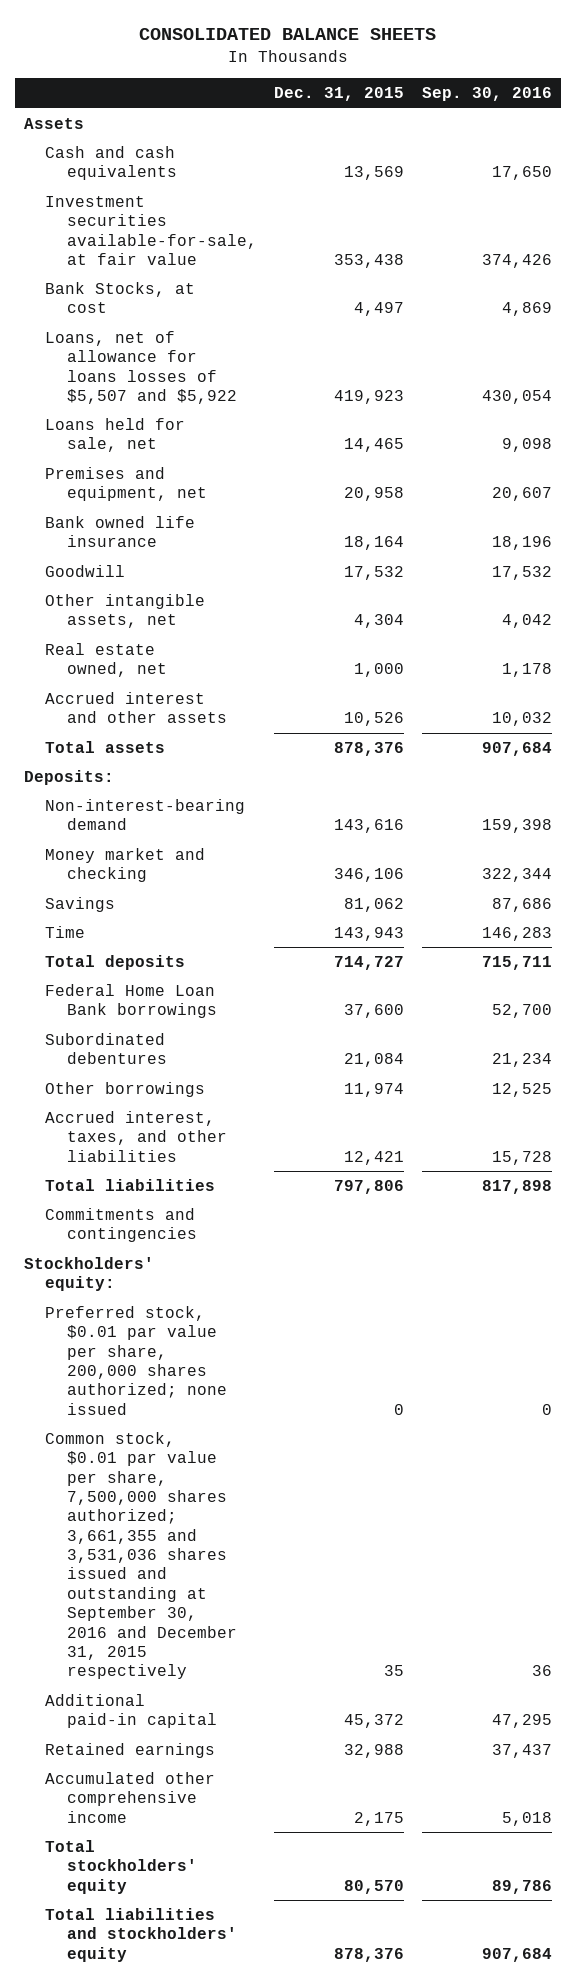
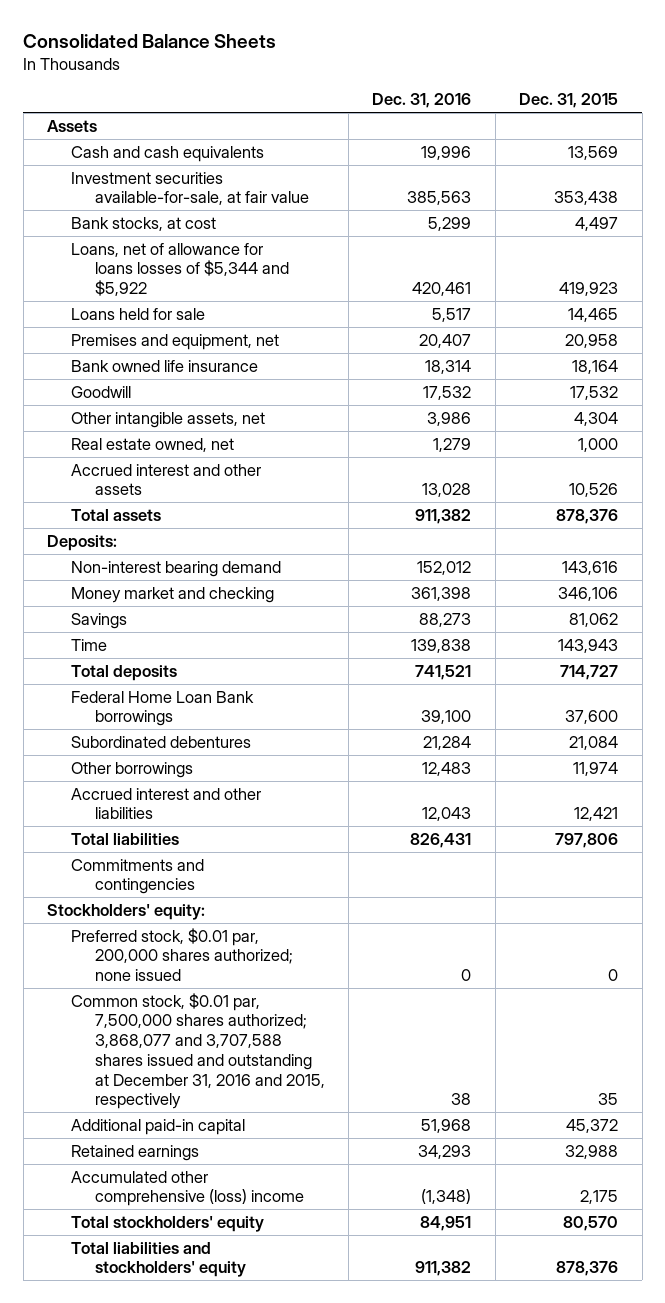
[139,28,437,41] CONSOLIDATED BALANCE SHEETS -> [23,34,277,49] Consolidated Balance Sheets
[422,87,553,102] Sep. 30, 2016 -> none
none -> [372,93,472,109] Dec. 31, 2016
[45,282,196,314] Bank Stocks, at cost -> [70,216,216,231] Bank stocks, at cost
[45,331,237,405] Loans, net of allowance for loans losses of $5,507 and $5,922 -> [70,242,289,297] Loans, net of allowance for loans losses of $5,344 and $5,922
[45,418,186,453] Loans held for sale, net -> [70,307,205,320] Loans held for sale
[45,799,246,831] Non-interest-bearing demand -> [70,560,281,577] Non-interest bearing demand
[45,1111,227,1162] Accrued interest, taxes, and other liabilities -> [70,787,261,820] Accrued interest and other liabilities
[45,1306,227,1415] Preferred stock, $0.01 par value per share, 200,000 shares authorized; none issued -> [70,927,293,982] Preferred stock, $0.01 par, 200,000 shares authorized; none issued
[45,1432,237,1680] Common stock, $0.01 par value per share, 7,500,000 shares authorized; 3,661,355 and 3,531,036 shares issued and outstanding at September 30, 2016 and December 31, 2015 respectively -> [70,992,325,1110] Common stock, $0.01 par, 7,500,000 shares authorized; 3,868,077 and 3,707,588 shares issued and outstanding at December 31, 2016 and 2015, respectively
[45,1772,216,1823] Accumulated other comprehensive income -> [70,1170,304,1207] Accumulated other comprehensive (loss) income

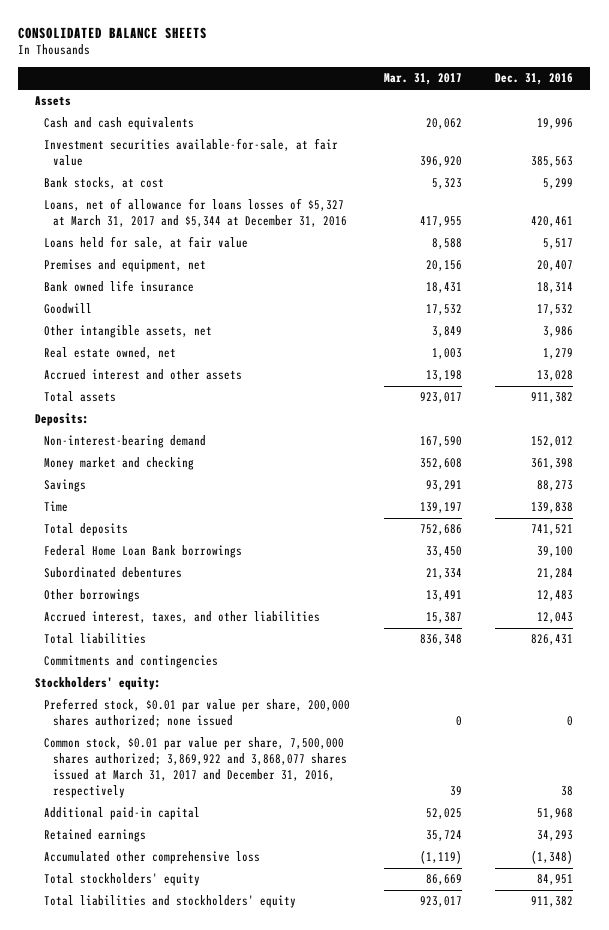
[23,34,277,49] Consolidated Balance Sheets -> [18,26,208,39] CONSOLIDATED BALANCE SHEETS
[519,93,619,109] Dec. 31, 2015 -> none
none -> [383,73,462,86] Mar. 31, 2017
[70,242,289,297] Loans, net of allowance for loans losses of $5,344 and $5,922 -> [43,198,347,228] Loans, net of allowance for loans losses of $5,327 at March 31, 2017 and $5,344 at December 31, 2016
[70,307,205,320] Loans held for sale -> [43,236,248,250] Loans held for sale, at fair value
[70,560,281,577] Non-interest bearing demand -> [43,435,206,449] Non-interest-bearing demand
[70,787,261,820] Accrued interest and other liabilities -> [43,611,320,624] Accrued interest, taxes, and other liabilities
[70,927,293,982] Preferred stock, $0.01 par, 200,000 shares authorized; none issued -> [43,698,350,728] Preferred stock, $0.01 par value per share, 200,000 shares authorized; none issued
[70,992,325,1110] Common stock, $0.01 par, 7,500,000 shares authorized; 3,868,077 and 3,707,588 shares issued and outstanding at December 31, 2016 and 2015, respectively -> [43,737,347,799] Common stock, $0.01 par value per share, 7,500,000 shares authorized; 3,869,922 and 3,868,077 shares issued at March 31, 2017 and December 31, 2016, respectively
[70,1170,304,1207] Accumulated other comprehensive (loss) income -> [43,851,260,865] Accumulated other comprehensive loss

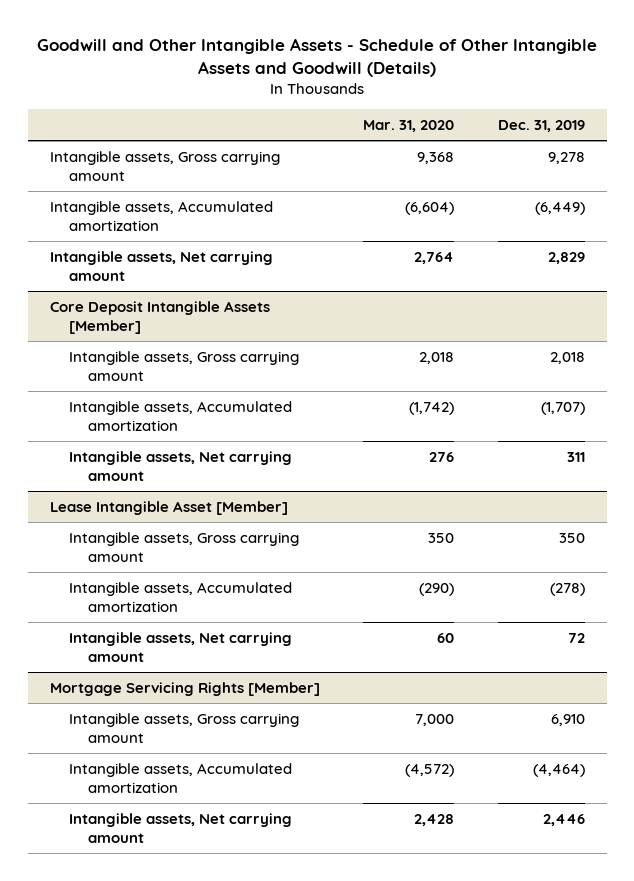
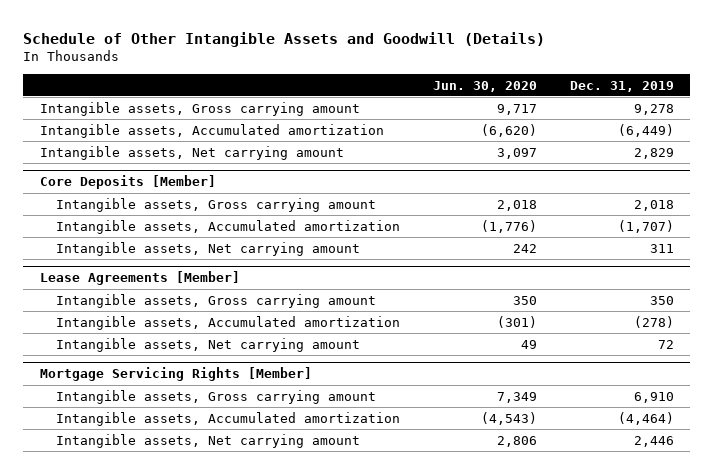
[37,37,598,78] Goodwill and Other Intangible Assets - Schedule of Other Intangible Assets and Goodwill (Details) -> [23,31,546,47] Schedule of Other Intangible Assets and Goodwill (Details)
[363,119,455,132] Mar. 31, 2020 -> none
none -> [432,80,537,92] Jun. 30, 2020
[49,300,270,334] Core Deposit Intangible Assets [Member] -> [39,175,216,190] Core Deposits [Member]
[49,500,288,515] Lease Intangible Asset [Member] -> [39,271,240,286] Lease Agreements [Member]

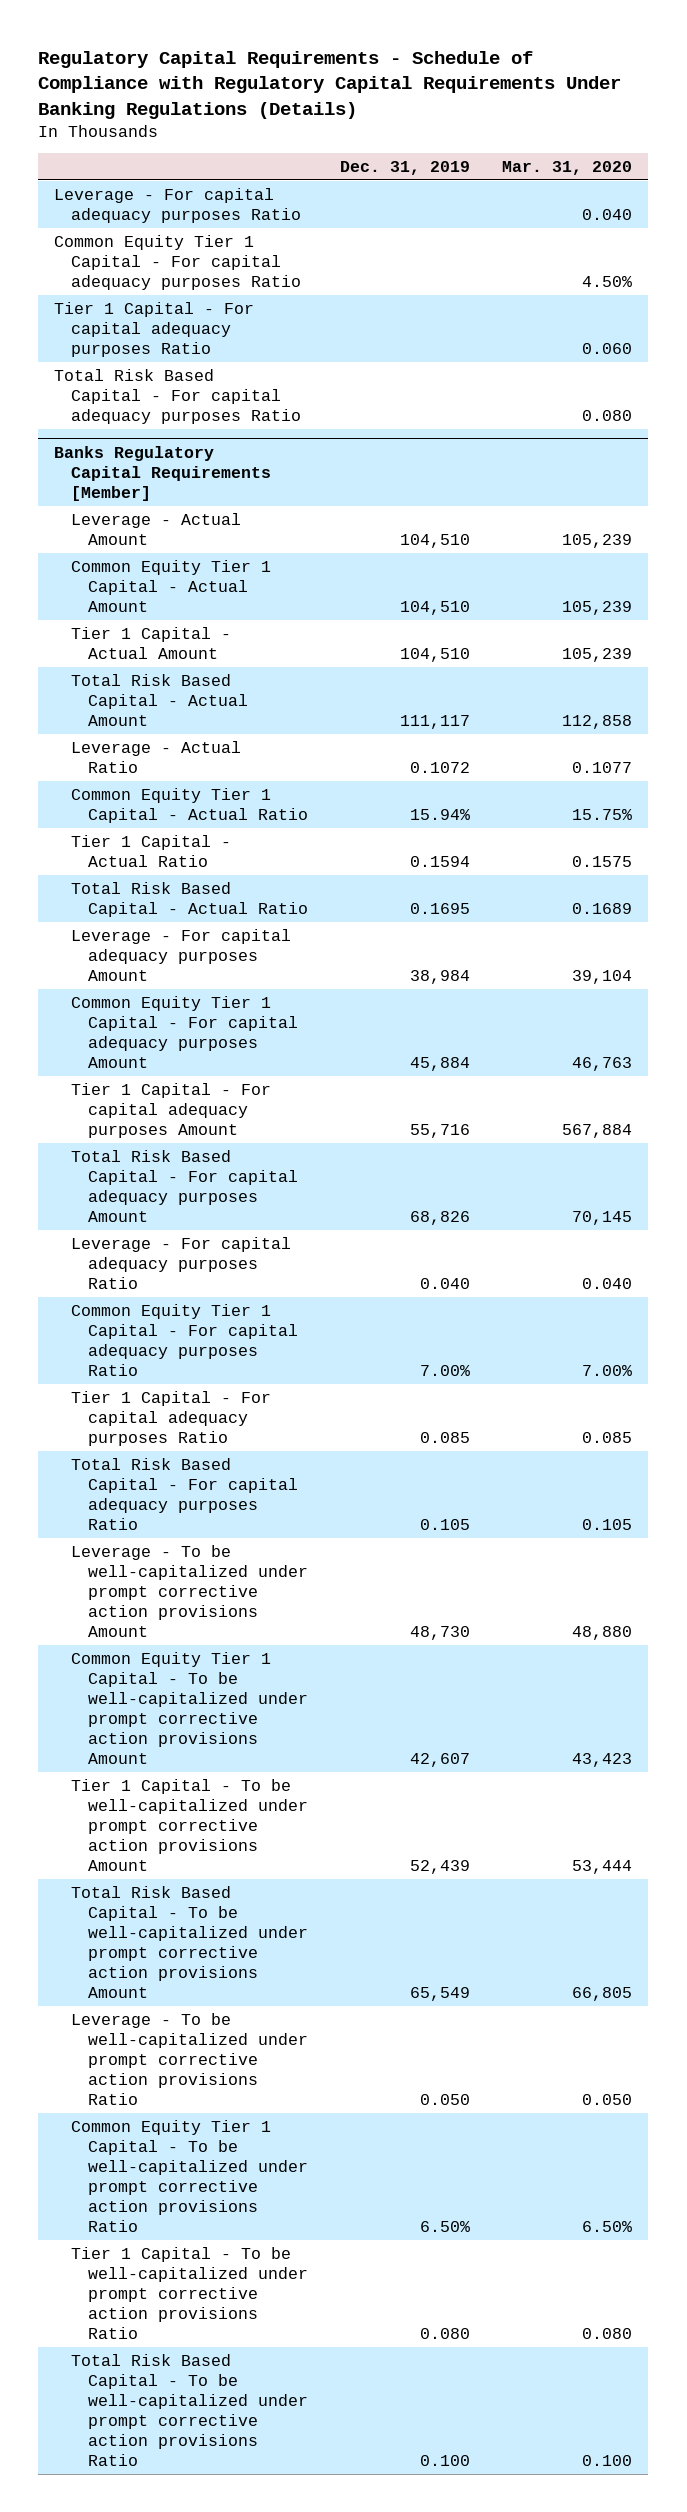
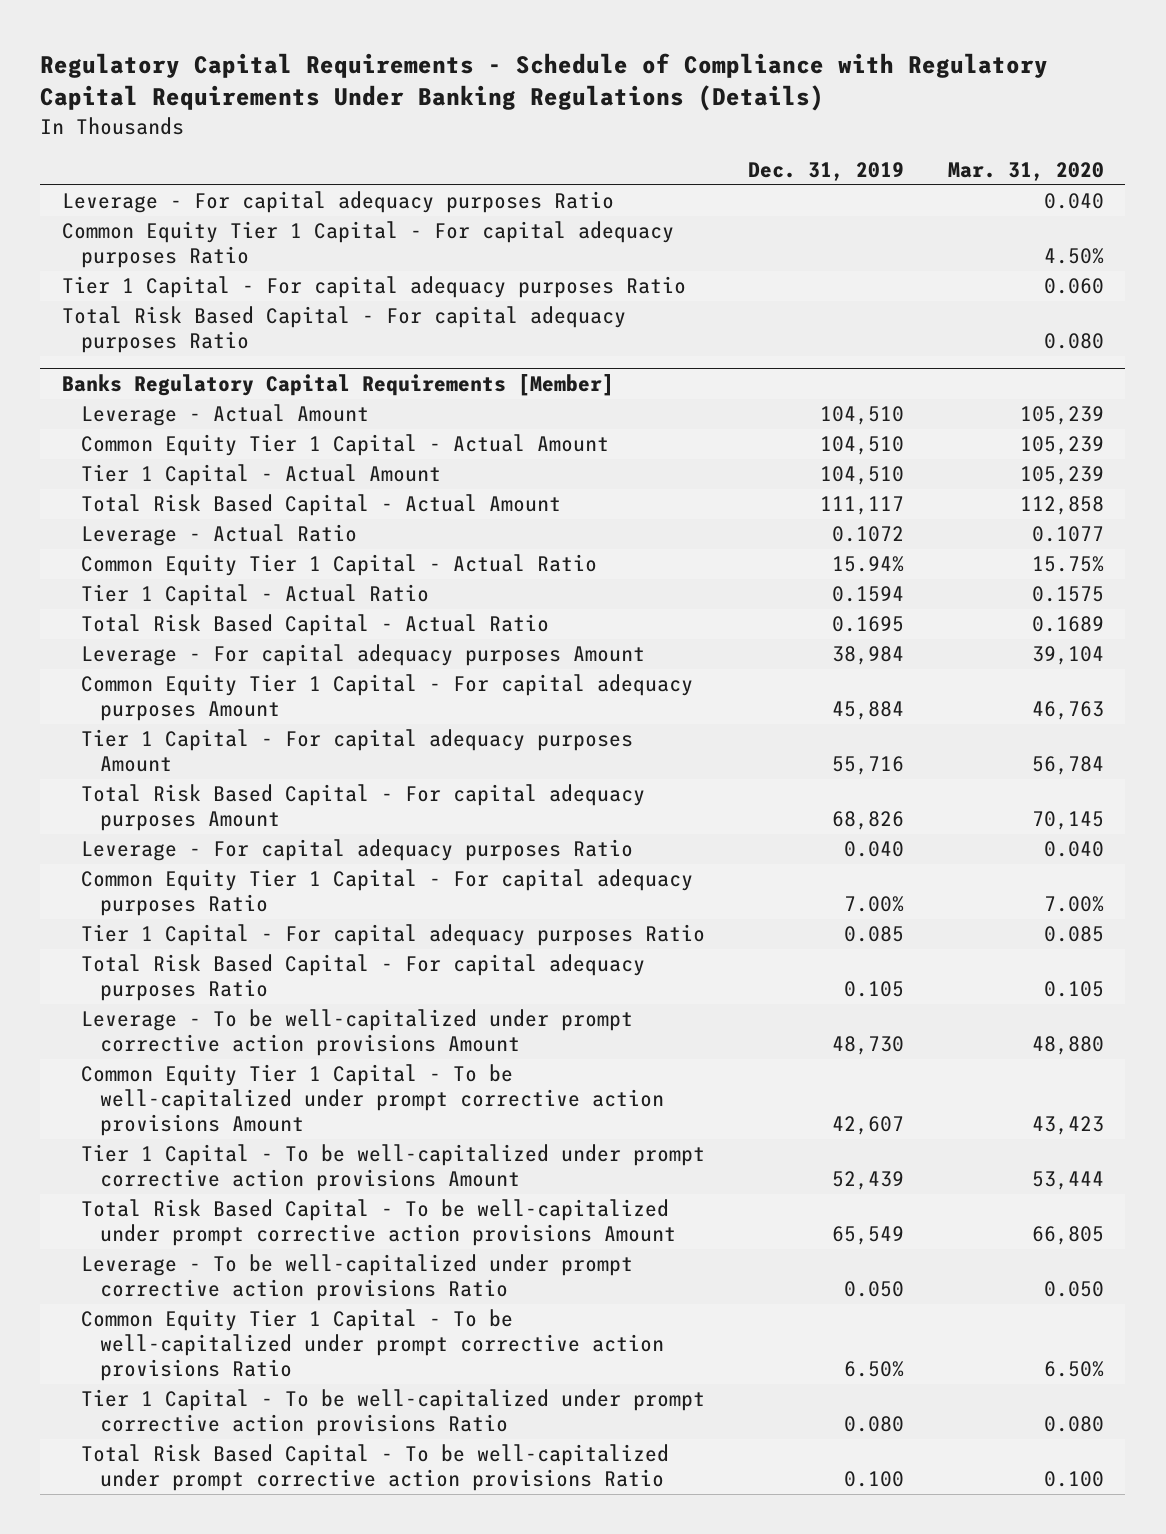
[562,1123,633,1138] 567,884 -> [1031,756,1104,776] 56,784

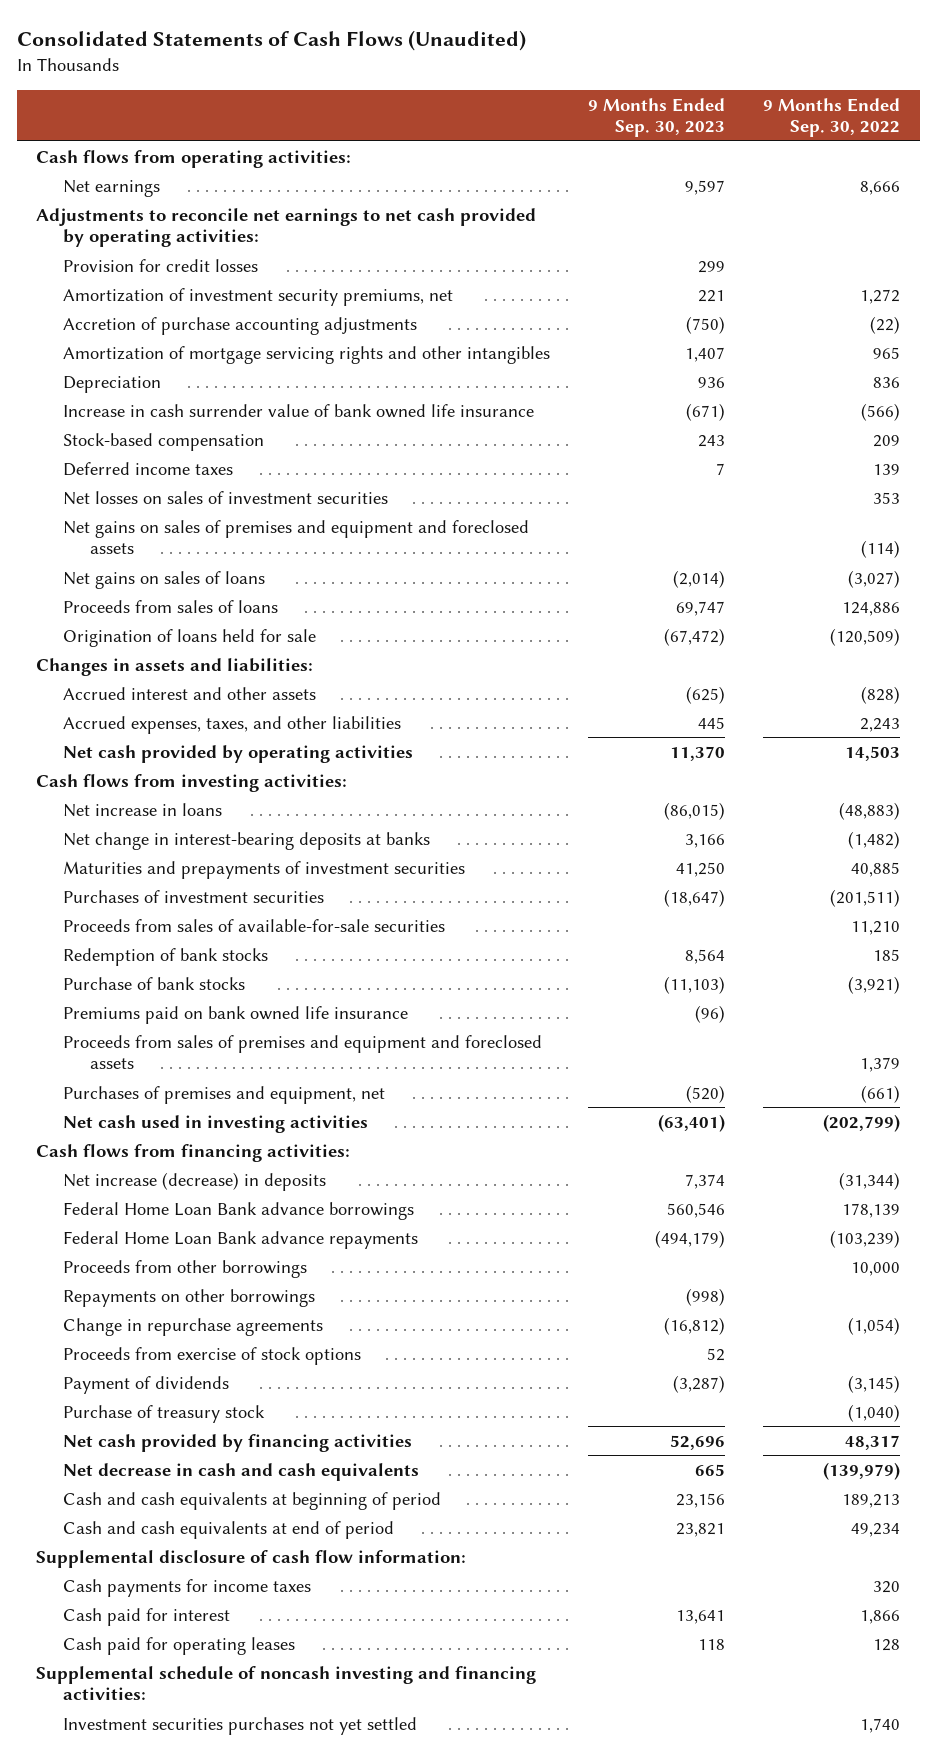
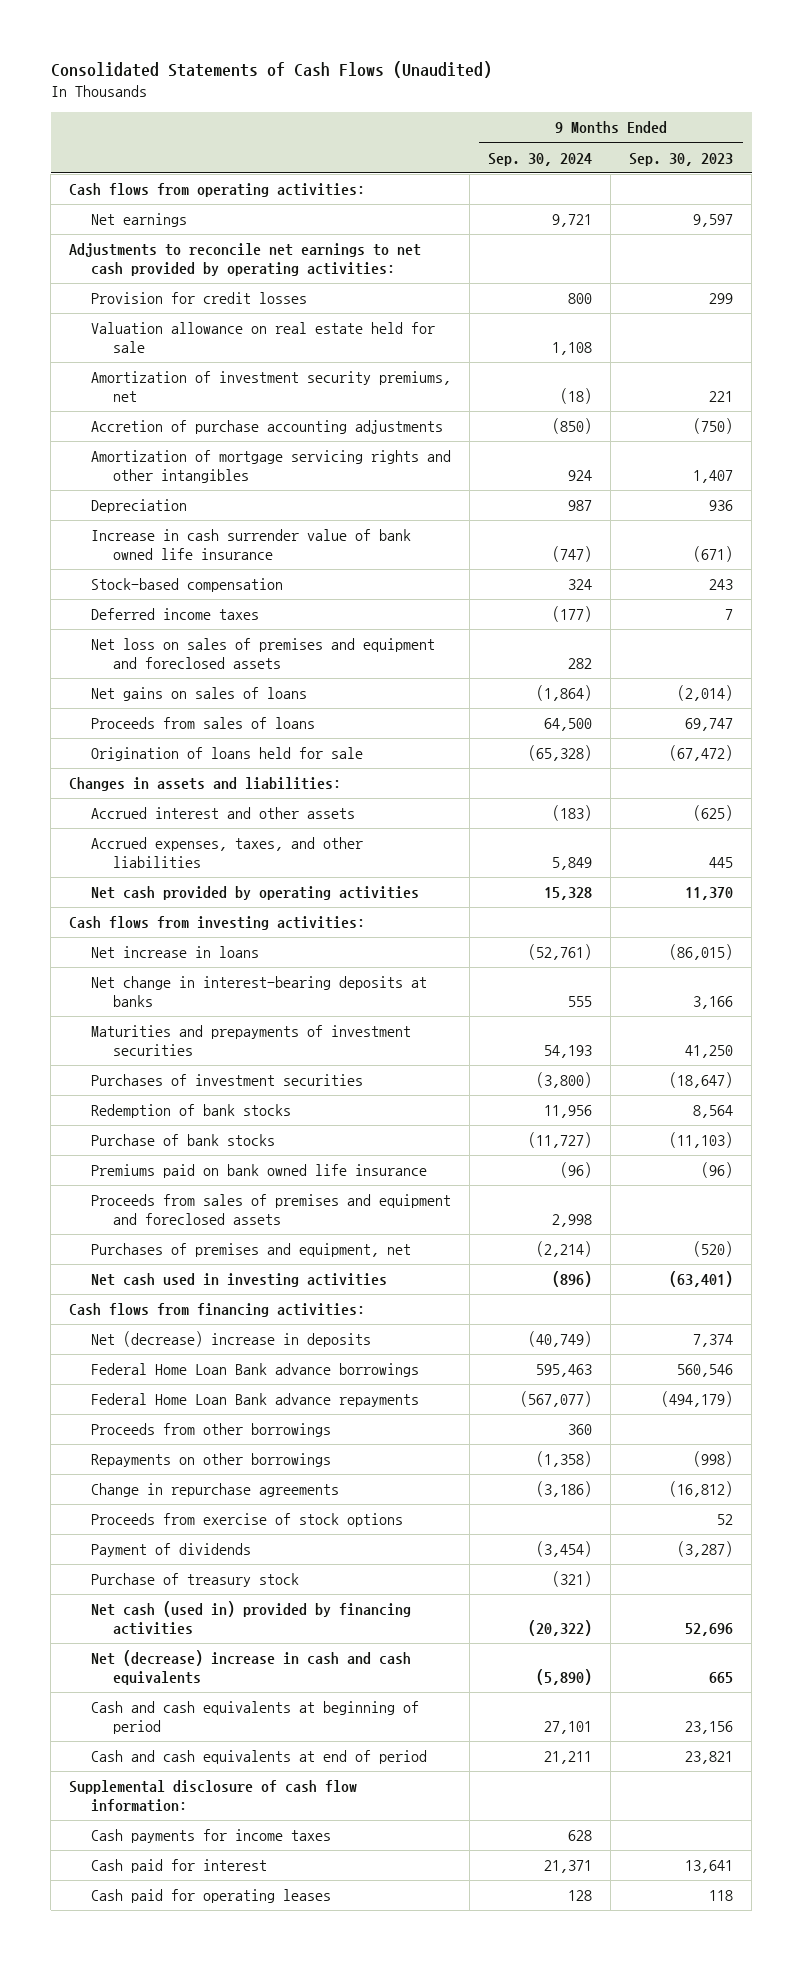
[763,97,901,138] 9 Months Ended Sep. 30, 2022 -> none
none -> [488,152,593,166] Sep. 30, 2024
none -> [91,322,436,353] Valuation allowance on real estate held for sale
[62,490,388,505] Net losses on sales of investment securities -> none
[62,519,529,555] Net gains on sales of premises and equipment and foreclosed assets -> [91,638,436,669] Net loss on sales of premises and equipment and foreclosed assets
[62,918,445,932] Proceeds from sales of available-for-sale securities -> none
[62,1171,326,1191] Net increase (decrease) in deposits -> [91,1331,372,1348] Net (decrease) increase in deposits
[62,1433,412,1452] Net cash provided by financing activities -> [91,1601,412,1635] Net cash (used in) provided by financing activities
[62,1462,419,1481] Net decrease in cash and cash equivalents -> [91,1650,412,1685] Net (decrease) increase in cash and cash equivalents
[36,1665,537,1701] Supplemental schedule of noncash investing and financing activities: -> none
[62,1716,417,1735] Investment securities purchases not yet settled -> none

